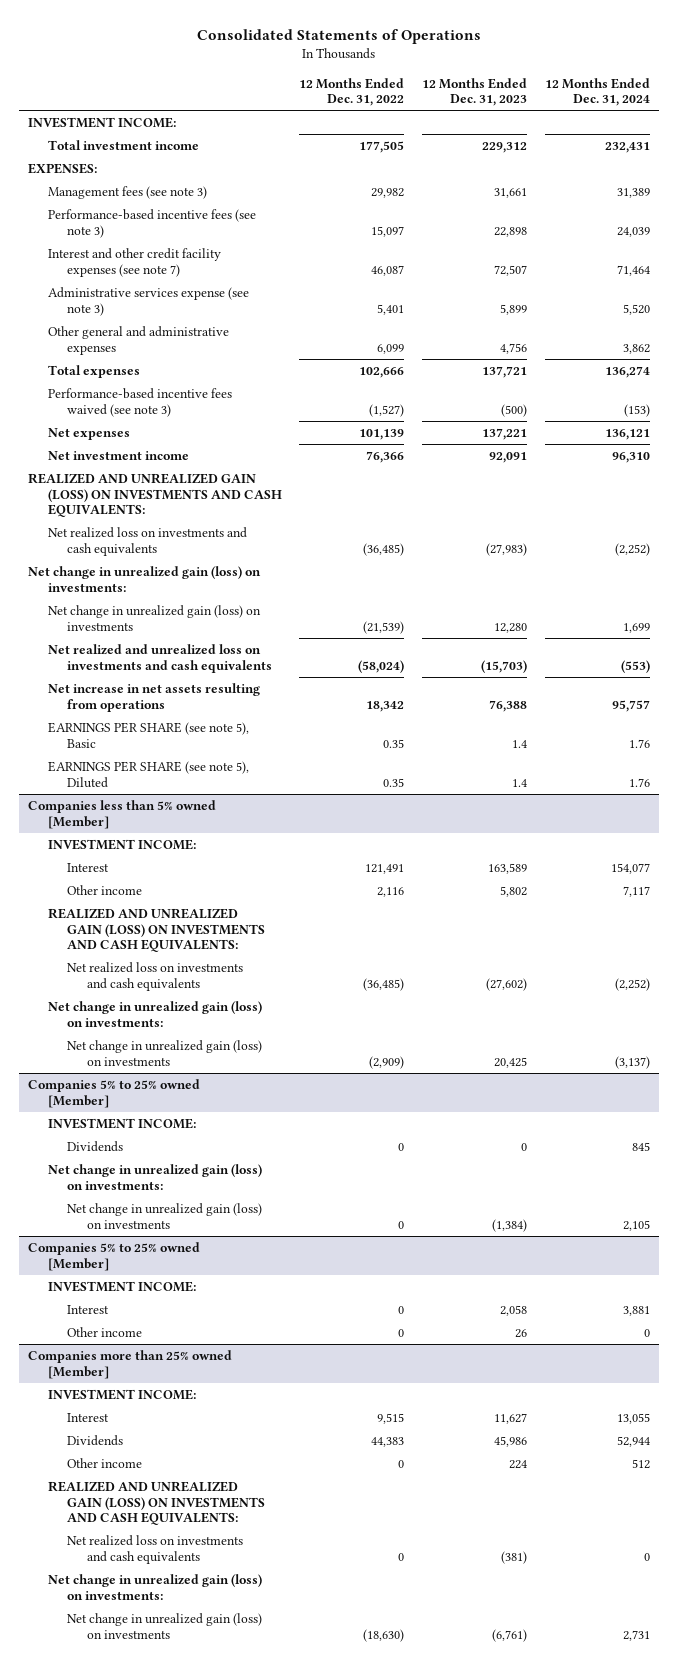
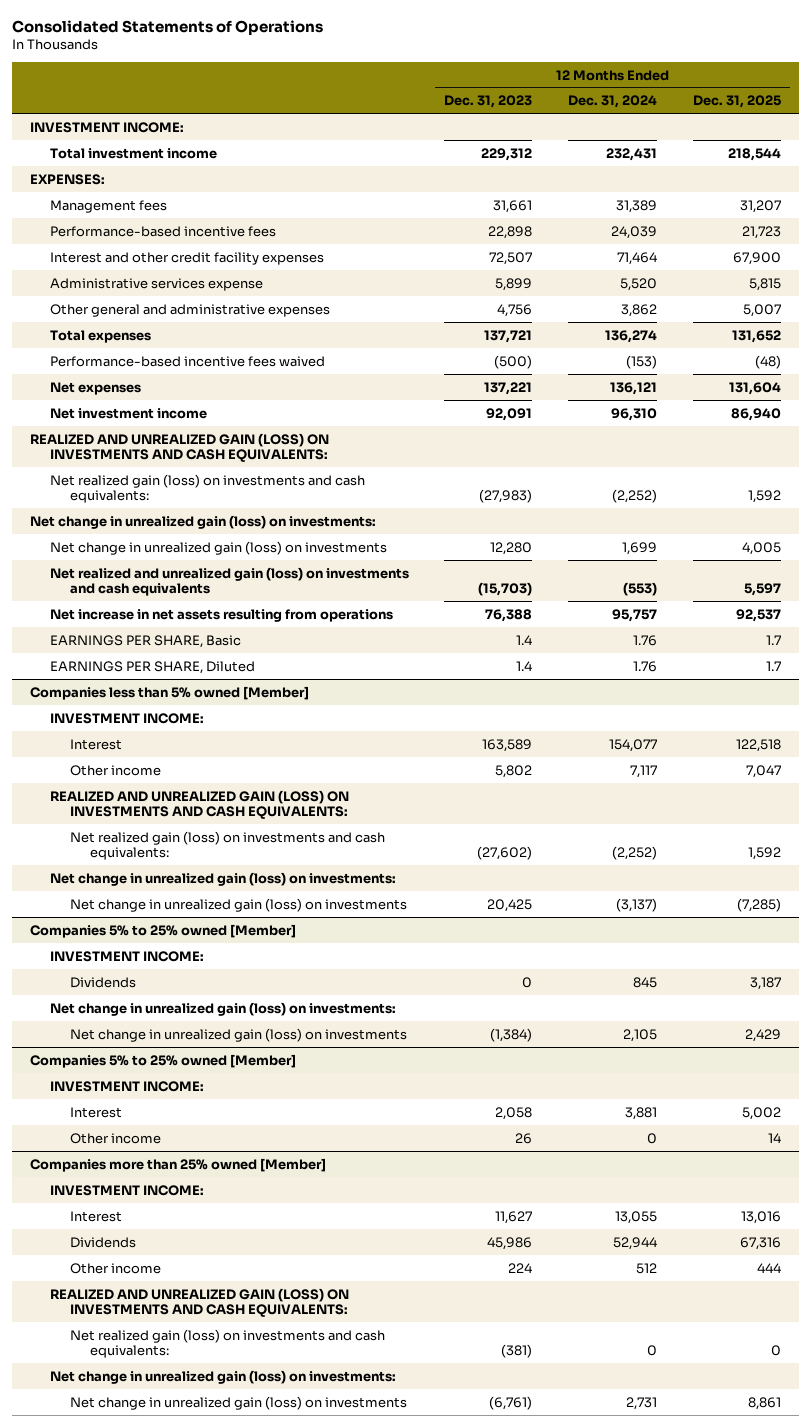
[299,77,405,107] 12 Months Ended Dec. 31, 2022 -> none
none -> [692,95,781,109] Dec. 31, 2025
[47,185,207,199] Management fees (see note 3) -> [49,199,167,213] Management fees
[47,208,256,238] Performance-based incentive fees (see note 3) -> [49,225,276,237] Performance-based incentive fees
[47,247,221,277] Interest and other credit facility expenses (see note 7) -> [49,251,324,265] Interest and other credit facility expenses
[47,286,249,316] Administrative services expense (see note 3) -> [49,277,263,291] Administrative services expense
[47,387,232,417] Performance-based incentive fees waived (see note 3) -> [49,355,325,367] Performance-based incentive fees waived
[47,526,247,556] Net realized loss on investments and cash equivalents -> [49,473,365,504] Net realized gain (loss) on investments and cash equivalents:
[47,643,273,673] Net realized and unrealized loss on investments and cash equivalents -> [49,566,409,597] Net realized and unrealized gain (loss) on investments and cash equivalents
[47,721,249,748] EARNINGS PER SHARE (see note 5), Basic -> [49,634,241,648] EARNINGS PER SHARE, Basic
[47,760,249,788] EARNINGS PER SHARE (see note 5), Diluted -> [49,660,255,674] EARNINGS PER SHARE, Diluted
[67,961,244,991] Net realized loss on investments and cash equivalents -> [69,830,385,861] Net realized gain (loss) on investments and cash equivalents:
[67,1534,244,1564] Net realized loss on investments and cash equivalents -> [69,1328,385,1359] Net realized gain (loss) on investments and cash equivalents:

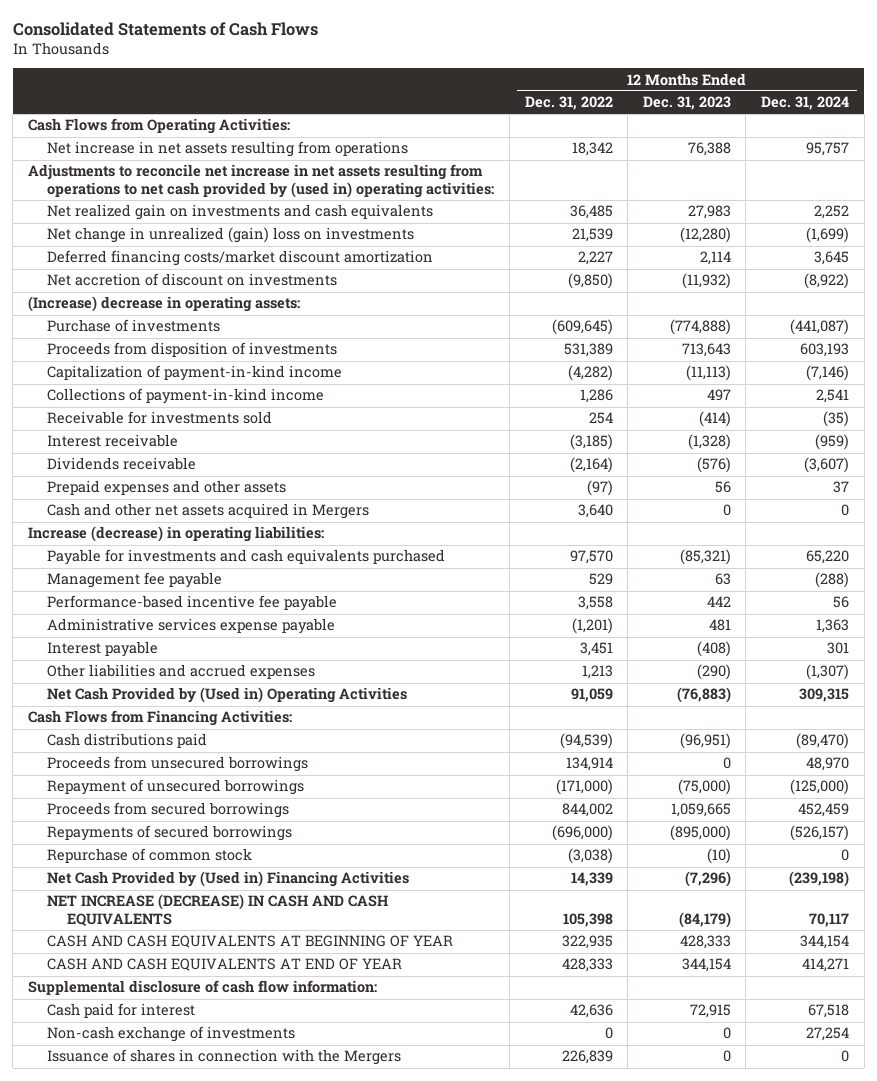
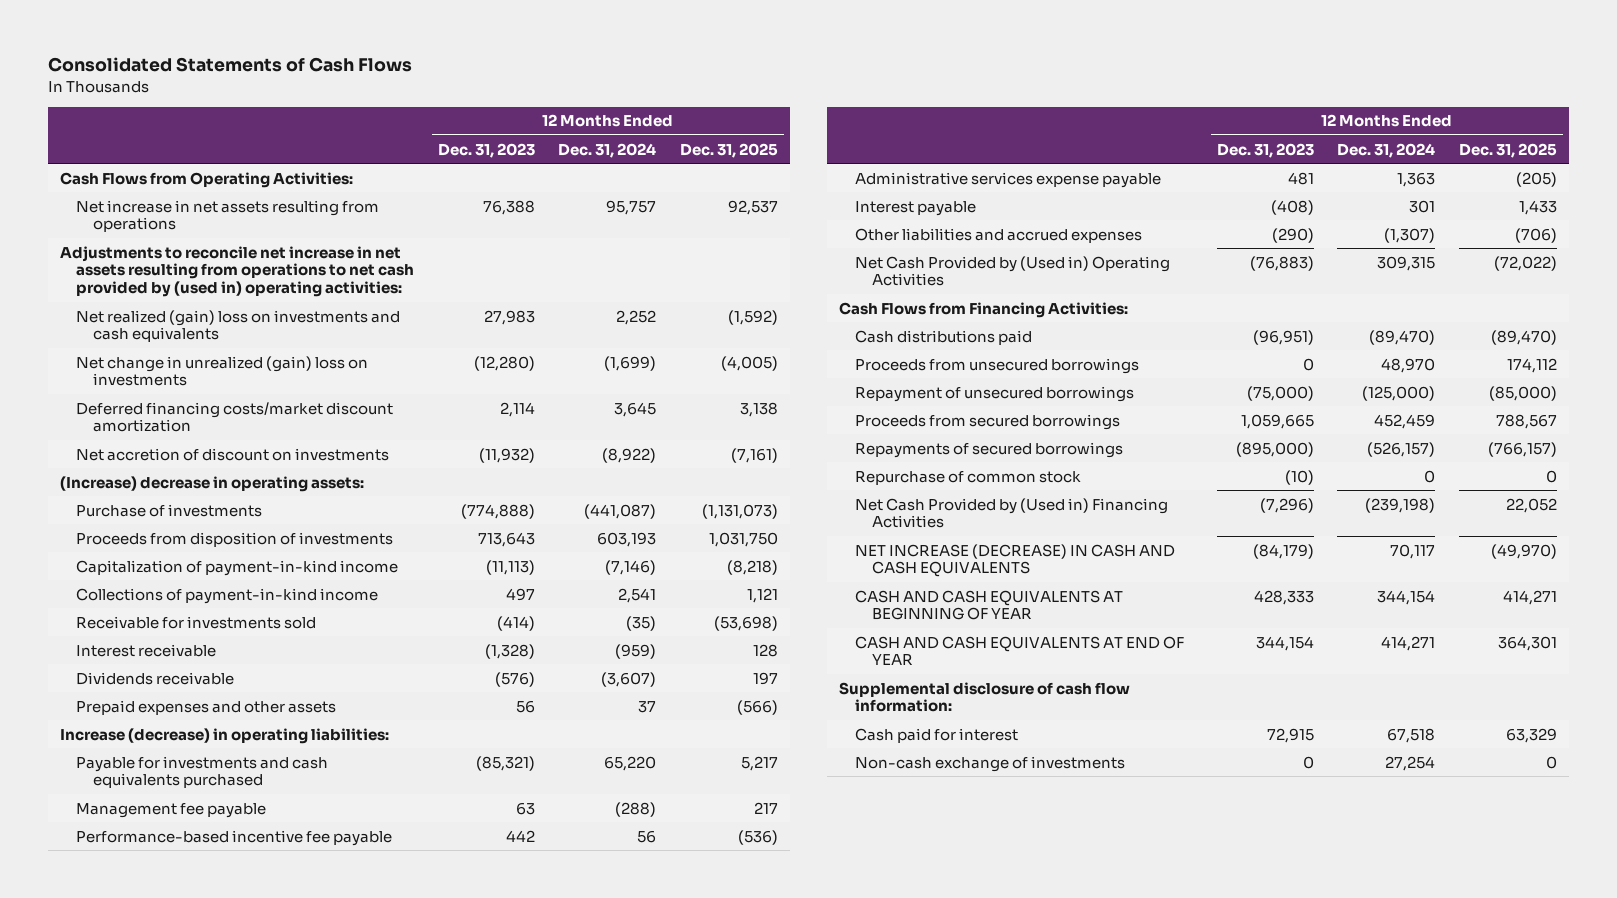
[524,96,613,111] Dec. 31, 2022 -> none
none -> [679,142,778,158] Dec. 31, 2025
[47,204,434,221] Net realized gain on investments and cash equivalents -> [76,309,401,343] Net realized (gain) loss on investments and cash equivalents
[47,503,370,520] Cash and other net assets acquired in Mergers -> none
[47,1049,402,1066] Issuance of shares in connection with the Mergers -> none

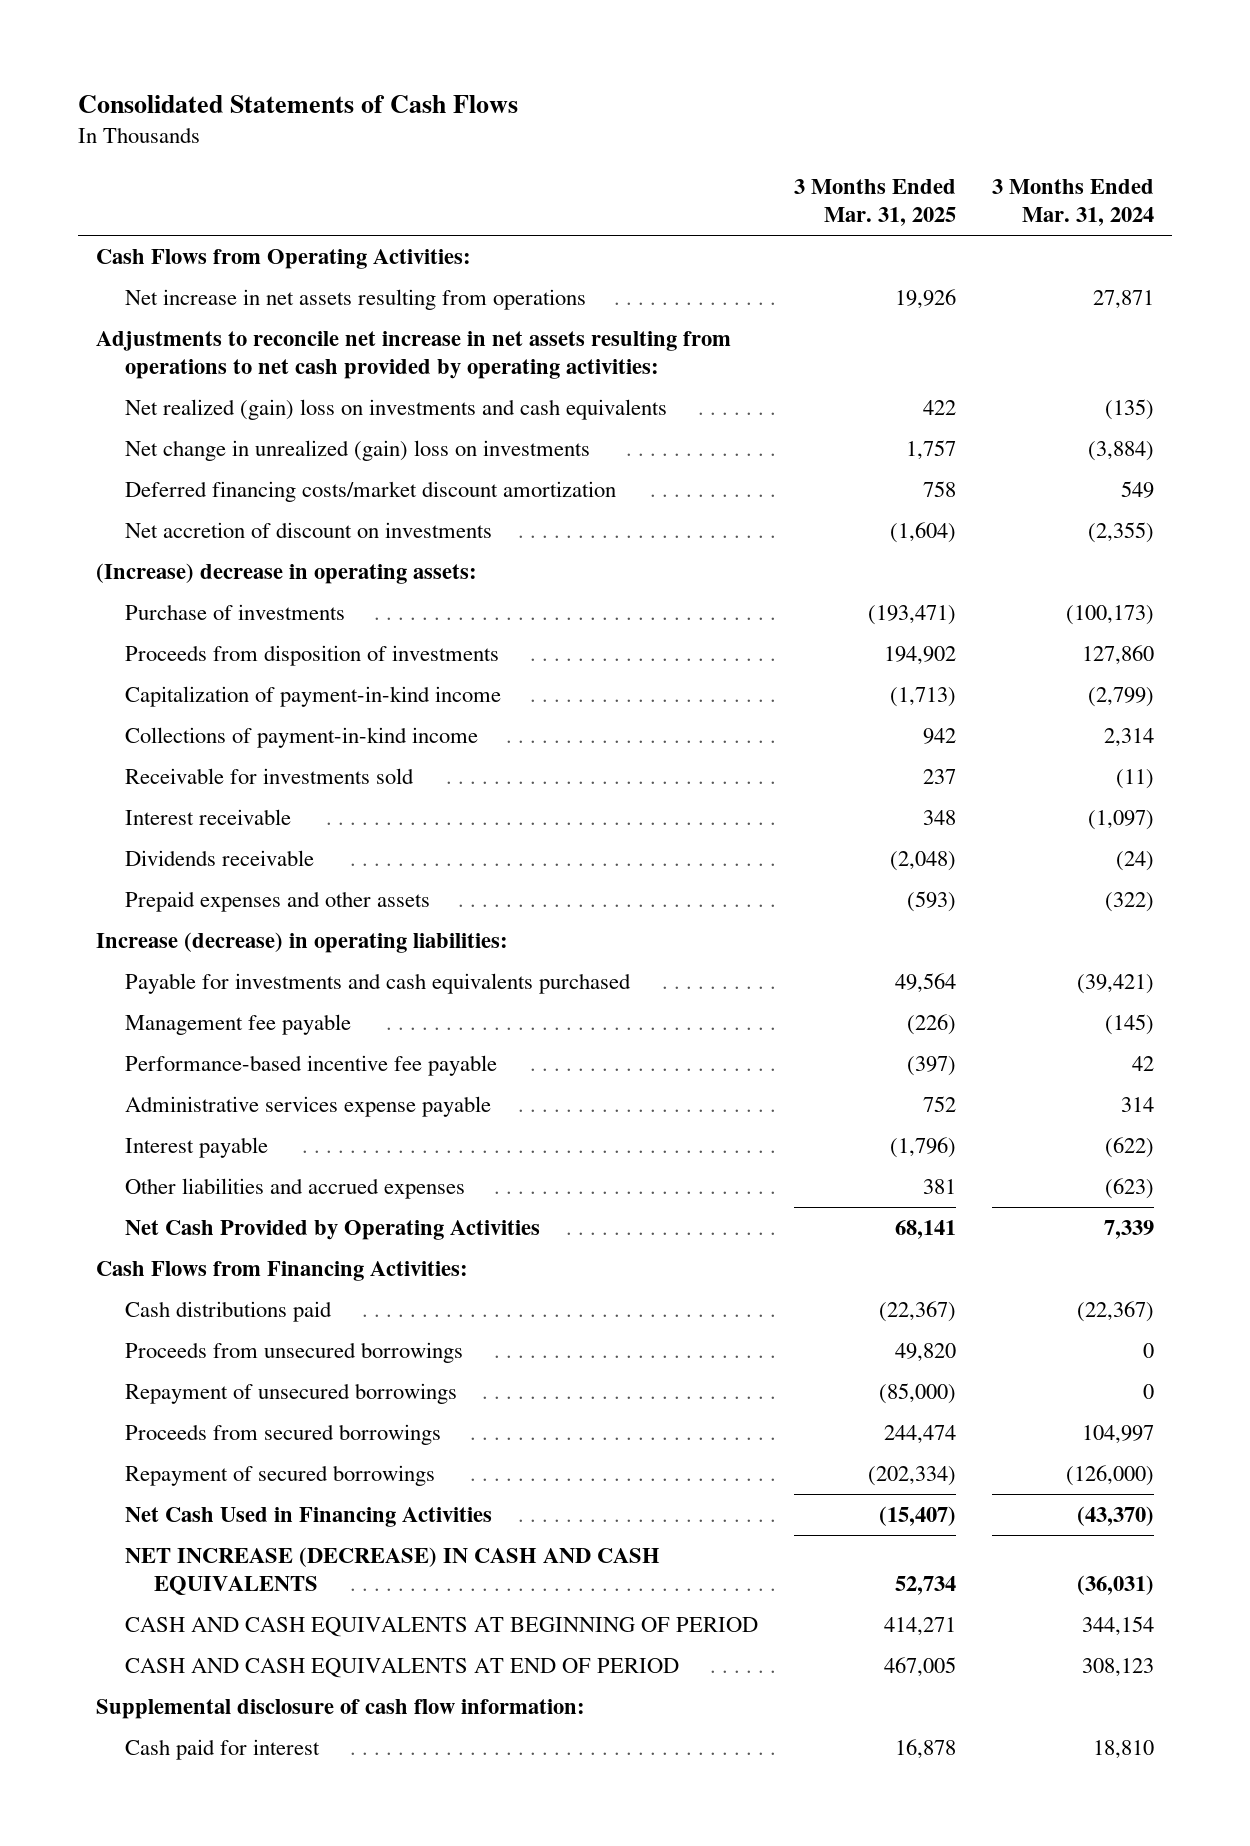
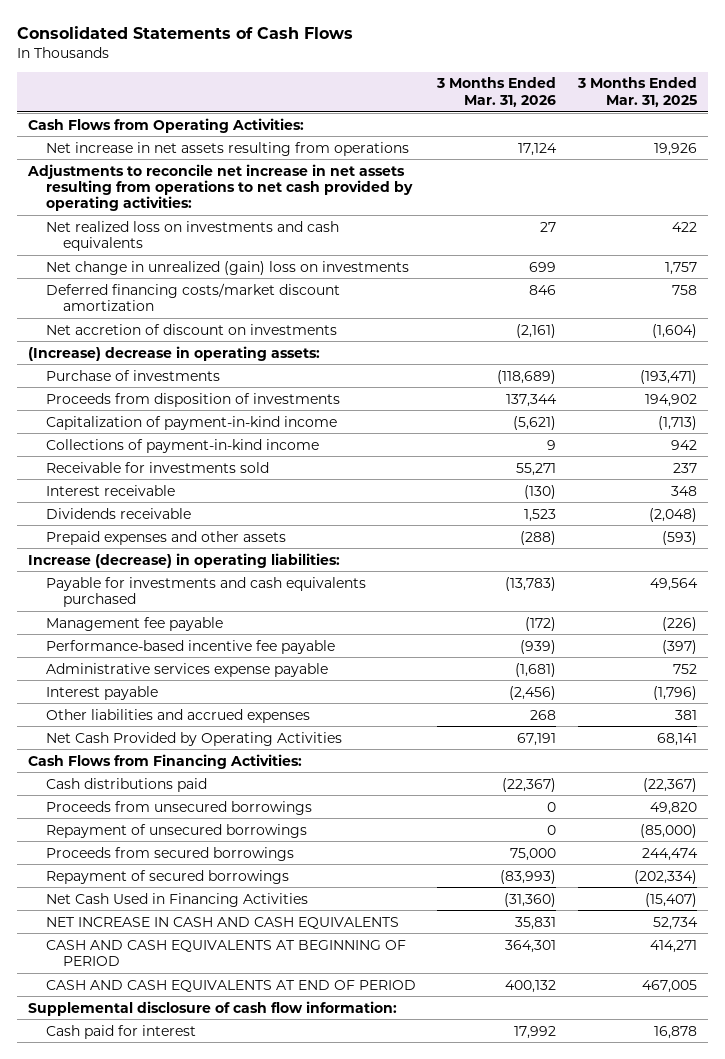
[992,178,1155,227] 3 Months Ended Mar. 31, 2024 -> none
none -> [436,77,557,107] 3 Months Ended Mar. 31, 2026
[125,398,668,420] Net realized (gain) loss on investments and cash equivalents -> [45,220,339,252] Net realized loss on investments and cash equivalents
[125,1546,661,1596] NET INCREASE (DECREASE) IN CASH AND CASH EQUIVALENTS -> [45,916,399,929] NET INCREASE IN CASH AND CASH EQUIVALENTS

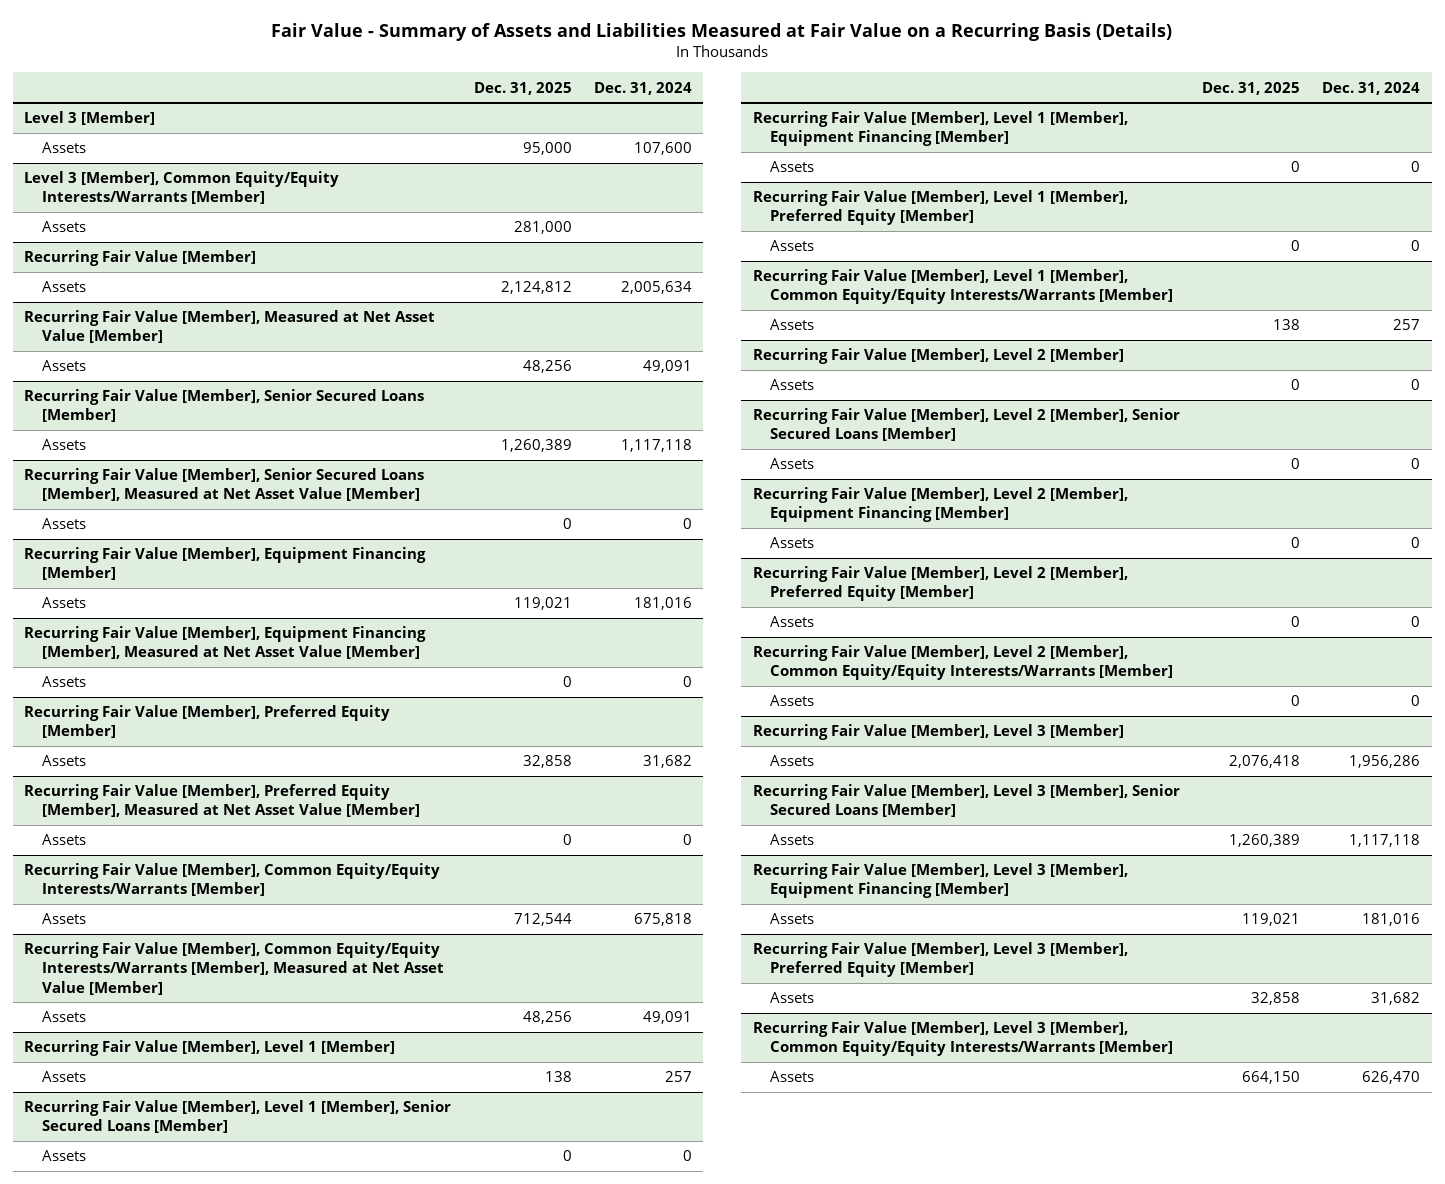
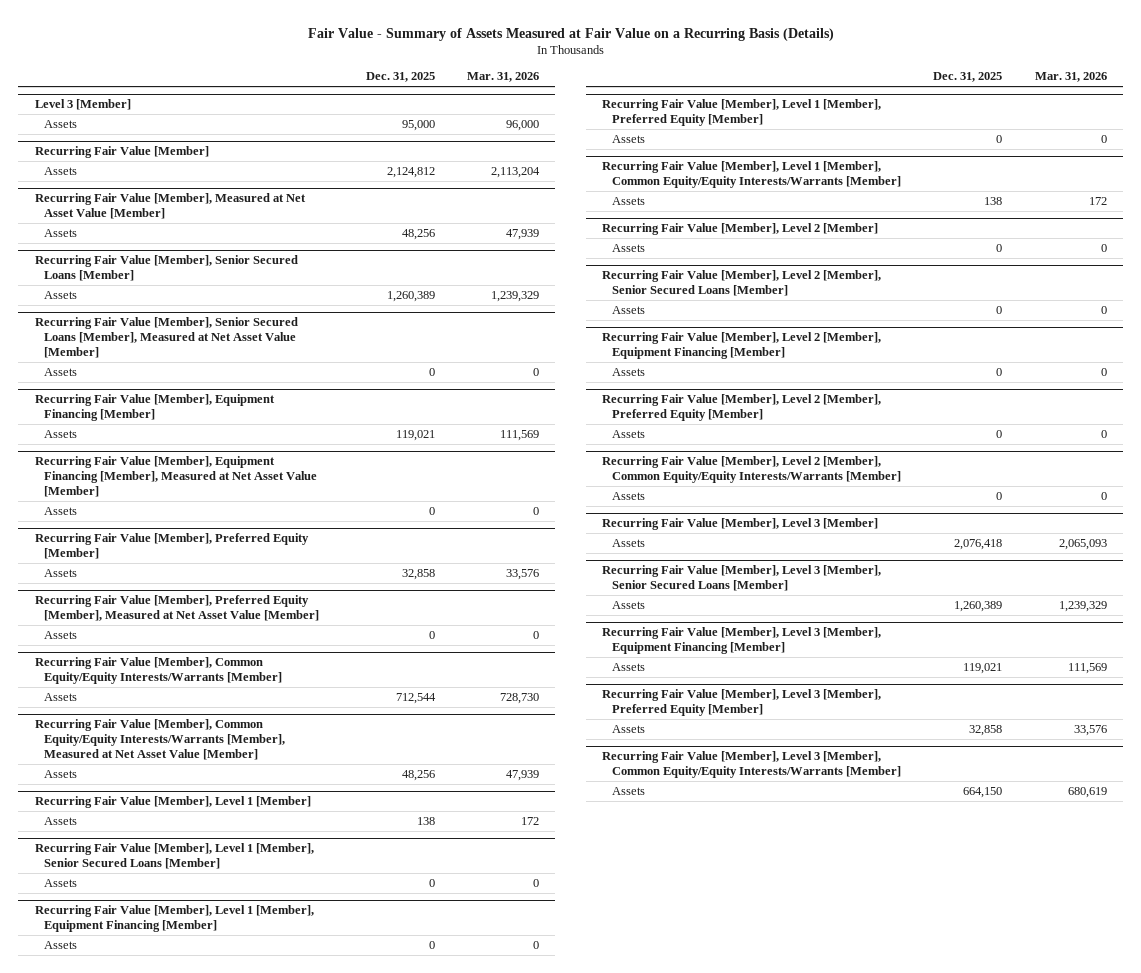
[271,22,1173,41] Fair Value - Summary of Assets and Liabilities Measured at Fair Value on a Recurring Basis (Details) -> [307,27,834,41] Fair Value - Summary of Assets Measured at Fair Value on a Recurring Basis (Details)
[594,81,693,95] Dec. 31, 2024 -> none
none -> [467,72,540,83] Mar. 31, 2026
[24,171,340,205] Level 3 [Member], Common Equity/Equity Interests/Warrants [Member] -> none
[41,221,86,233] Assets -> none

